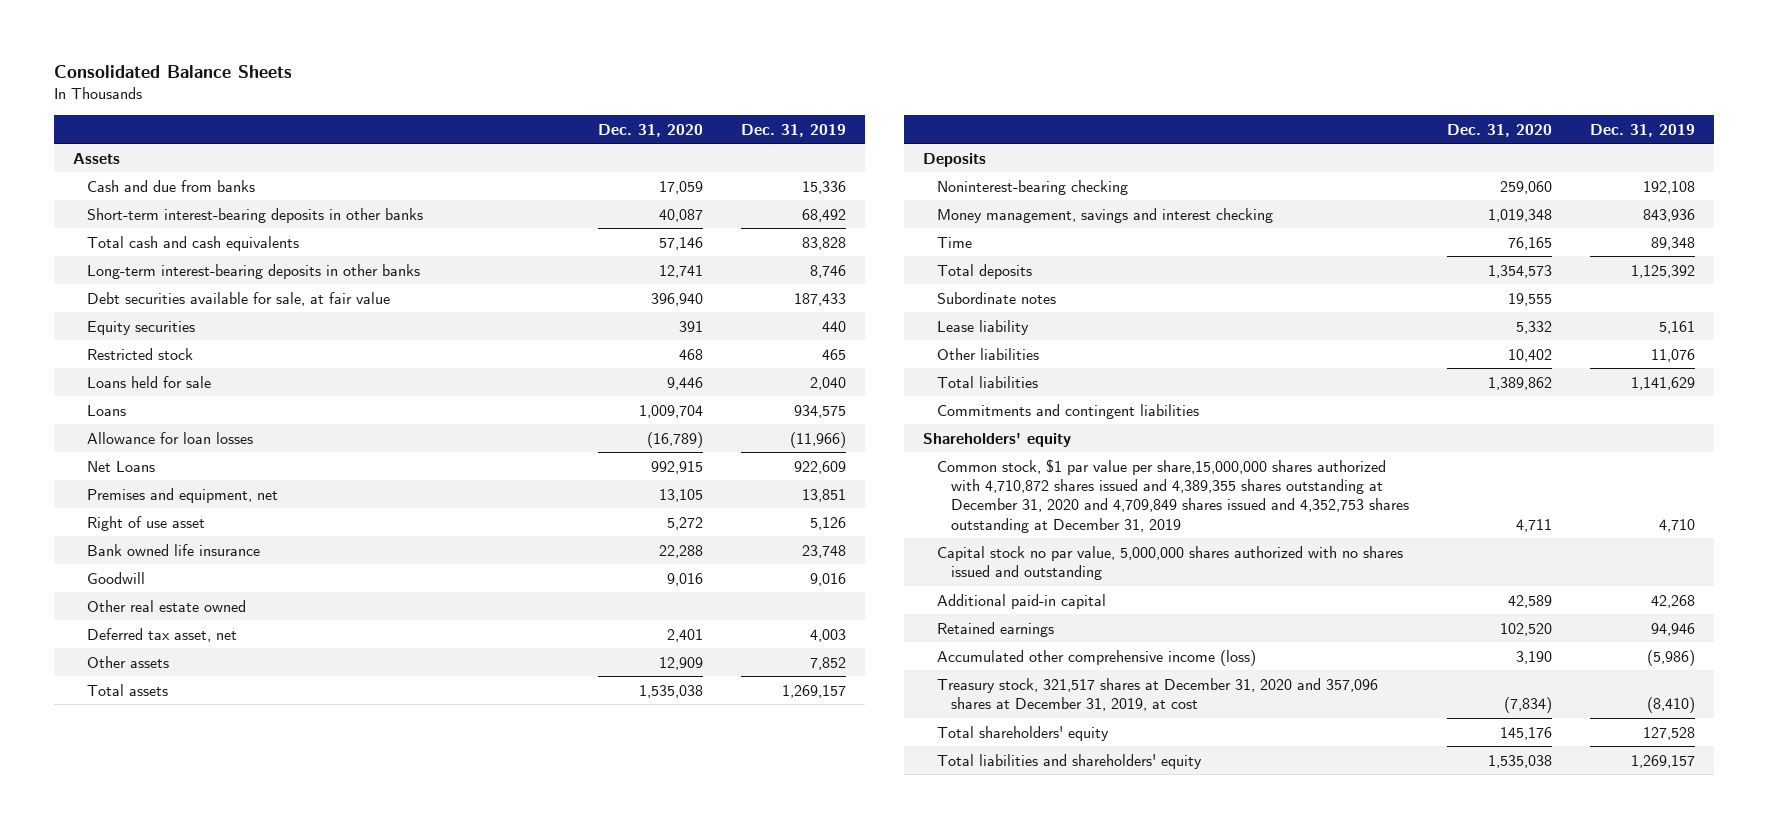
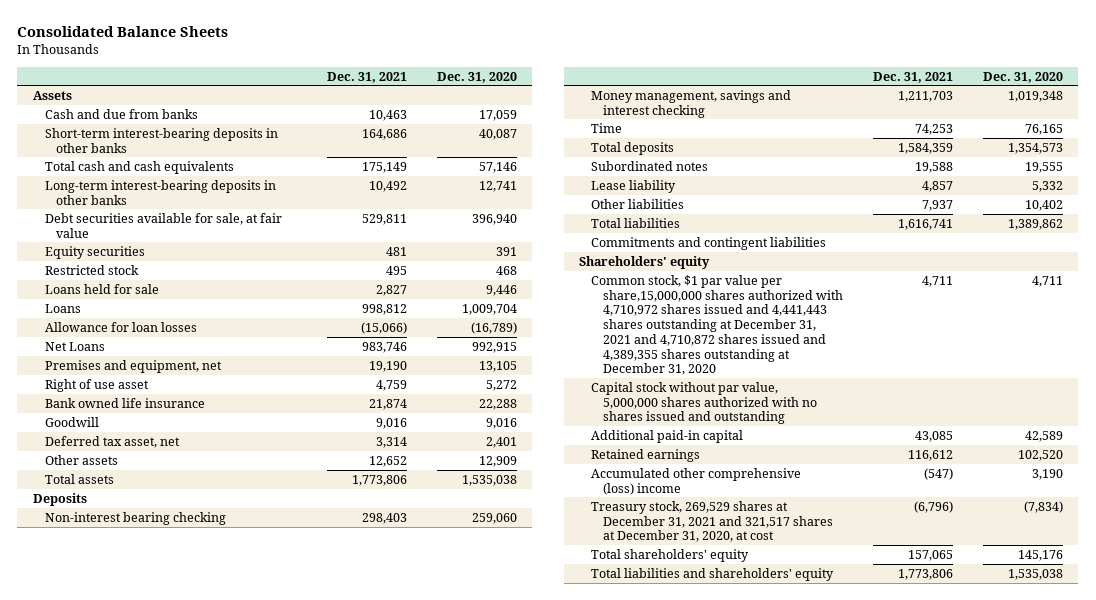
[740,123,846,137] Dec. 31, 2019 -> none
none -> [326,71,407,83] Dec. 31, 2021
[87,599,247,612] Other real estate owned -> none
[936,179,1128,195] Noninterest-bearing checking -> [44,511,226,525] Non-interest bearing checking
[936,291,1056,304] Subordinate notes -> [590,160,708,171] Subordinated notes
[936,458,1409,533] Common stock, $1 par value per share,15,000,000 shares authorized with 4,710,872 shares issued and 4,389,355 shares outstanding at December 31, 2020 and 4,709,849 shares issued and 4,352,753 shares outstanding at December 31, 2019 -> [590,274,843,376] Common stock, $1 par value per share,15,000,000 shares authorized with 4,710,972 shares issued and 4,441,443 shares outstanding at December 31, 2021 and 4,710,872 shares issued and 4,389,355 shares outstanding at December 31, 2020
[936,545,1403,581] Capital stock no par value, 5,000,000 shares authorized with no shares issued and outstanding -> [590,381,817,425] Capital stock without par value, 5,000,000 shares authorized with no shares issued and outstanding
[936,649,1256,666] Accumulated other comprehensive income (loss) -> [590,467,801,495] Accumulated other comprehensive (loss) income
[936,677,1378,712] Treasury stock, 321,517 shares at December 31, 2020 and 357,096 shares at December 31, 2019, at cost -> [590,500,833,543] Treasury stock, 269,529 shares at December 31, 2021 and 321,517 shares at December 31, 2020, at cost

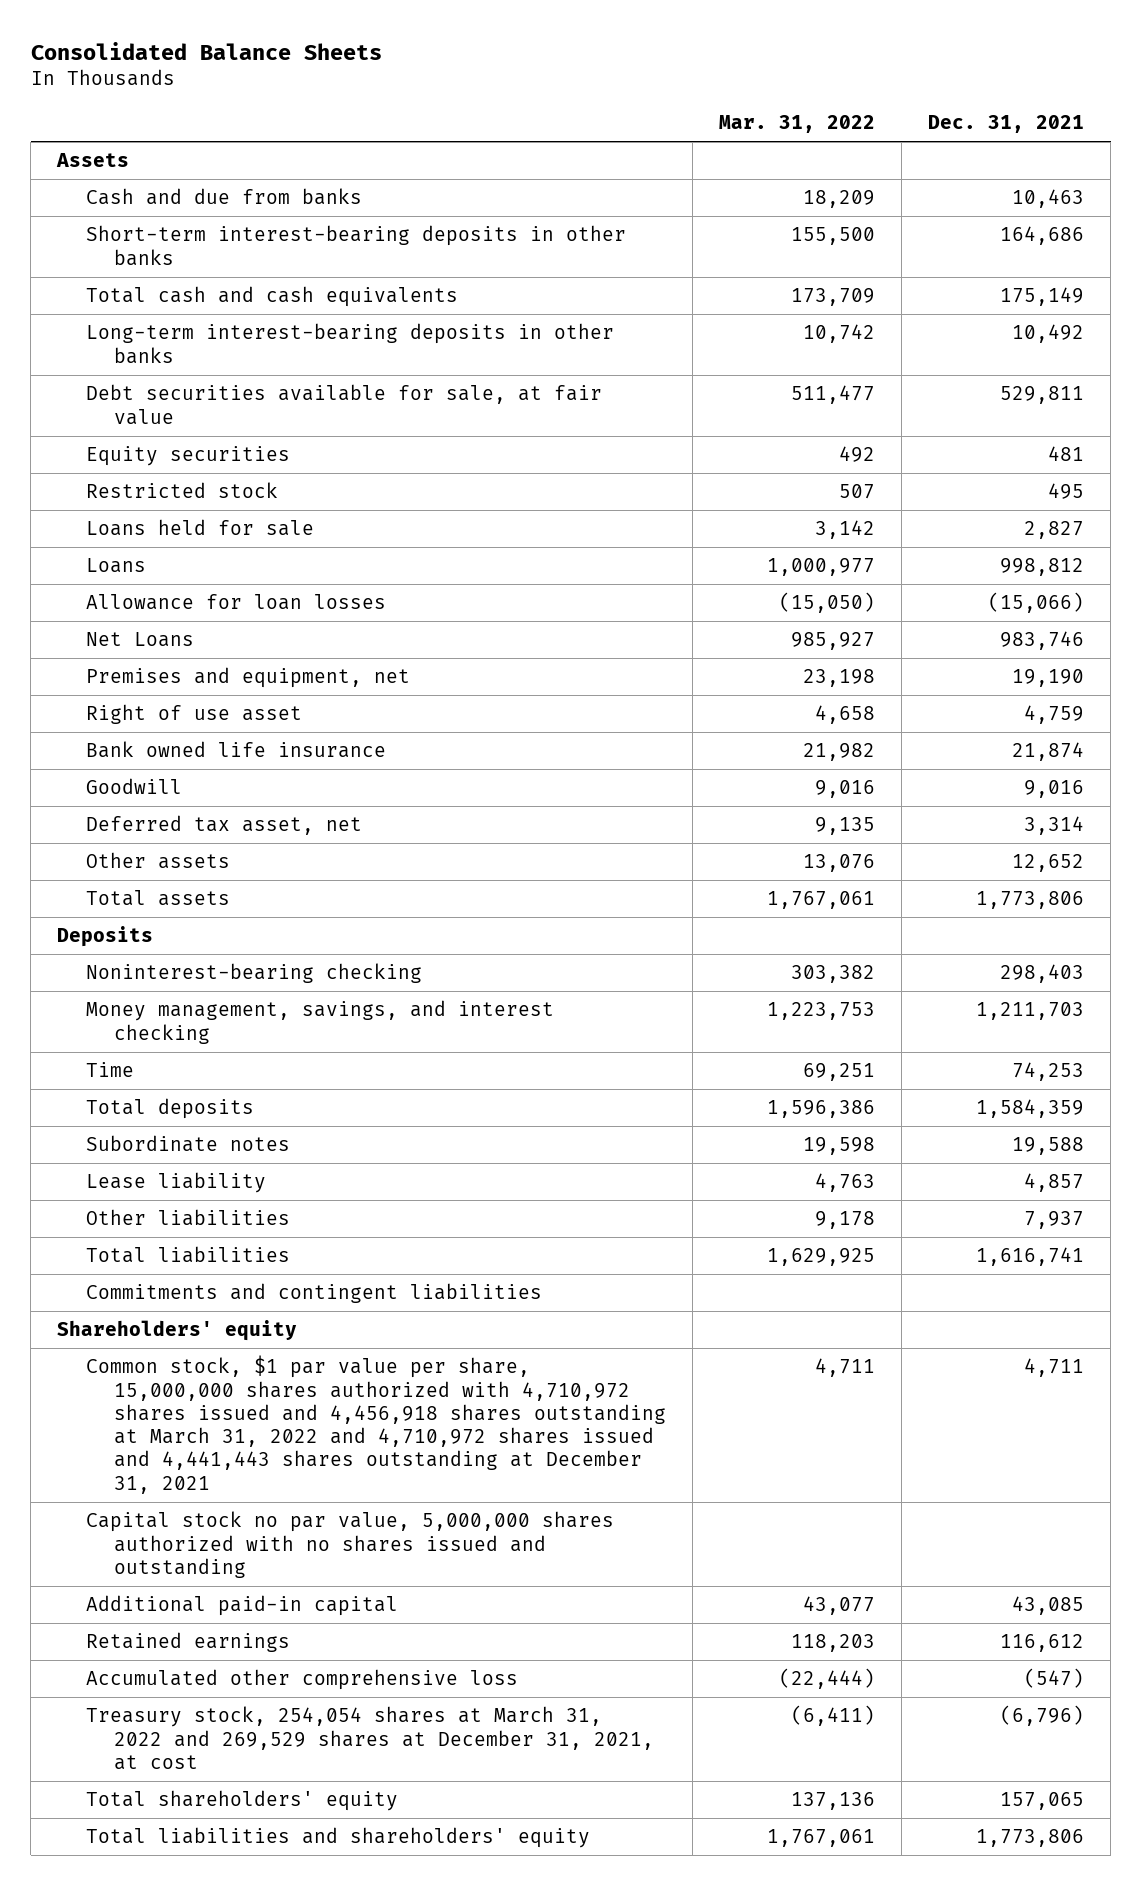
[436,71,517,83] Dec. 31, 2020 -> none
none -> [719,115,876,134] Mar. 31, 2022
[44,511,226,525] Non-interest bearing checking -> [85,963,422,984] Noninterest-bearing checking
[590,89,791,118] Money management, savings and interest checking -> [85,1000,554,1044] Money management, savings, and interest checking
[590,160,708,171] Subordinated notes -> [85,1135,290,1153] Subordinate notes
[590,274,843,376] Common stock, $1 par value per share,15,000,000 shares authorized with 4,710,972 shares issued and 4,441,443 shares outstanding at December 31, 2021 and 4,710,872 shares issued and 4,389,355 shares outstanding at December 31, 2020 -> [85,1355,667,1494] Common stock, $1 par value per share, 15,000,000 shares authorized with 4,710,972 shares issued and 4,456,918 shares outstanding at March 31, 2022 and 4,710,972 shares issued and 4,441,443 shares outstanding at December 31, 2021
[590,381,817,425] Capital stock without par value, 5,000,000 shares authorized with no shares issued and outstanding -> [85,1511,614,1578] Capital stock no par value, 5,000,000 shares authorized with no shares issued and outstanding
[590,467,801,495] Accumulated other comprehensive (loss) income -> [85,1669,518,1691] Accumulated other comprehensive loss
[590,500,833,543] Treasury stock, 269,529 shares at December 31, 2021 and 321,517 shares at December 31, 2020, at cost -> [85,1706,655,1770] Treasury stock, 254,054 shares at March 31, 2022 and 269,529 shares at December 31, 2021, at cost

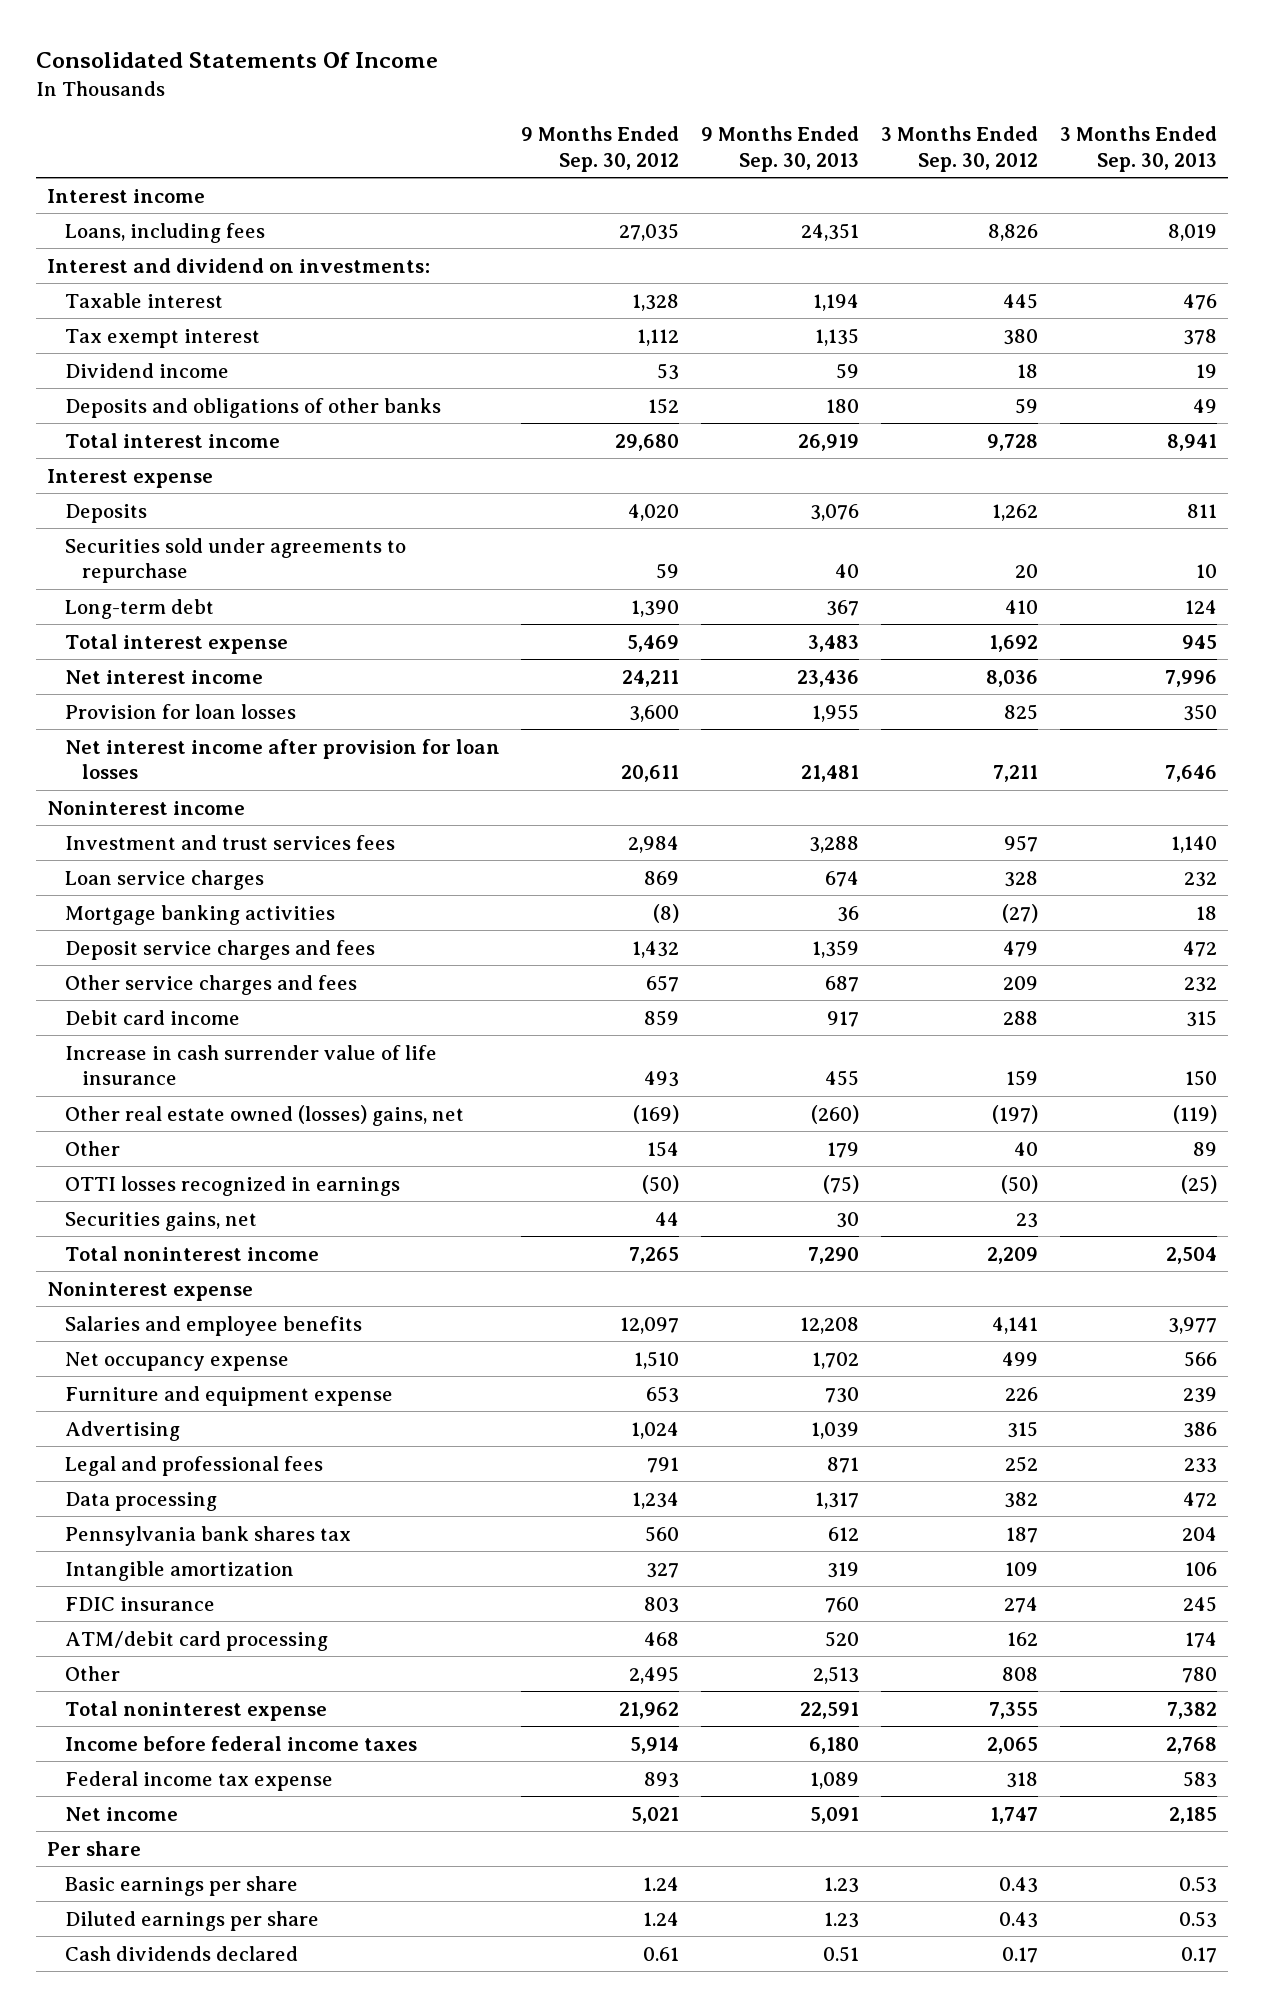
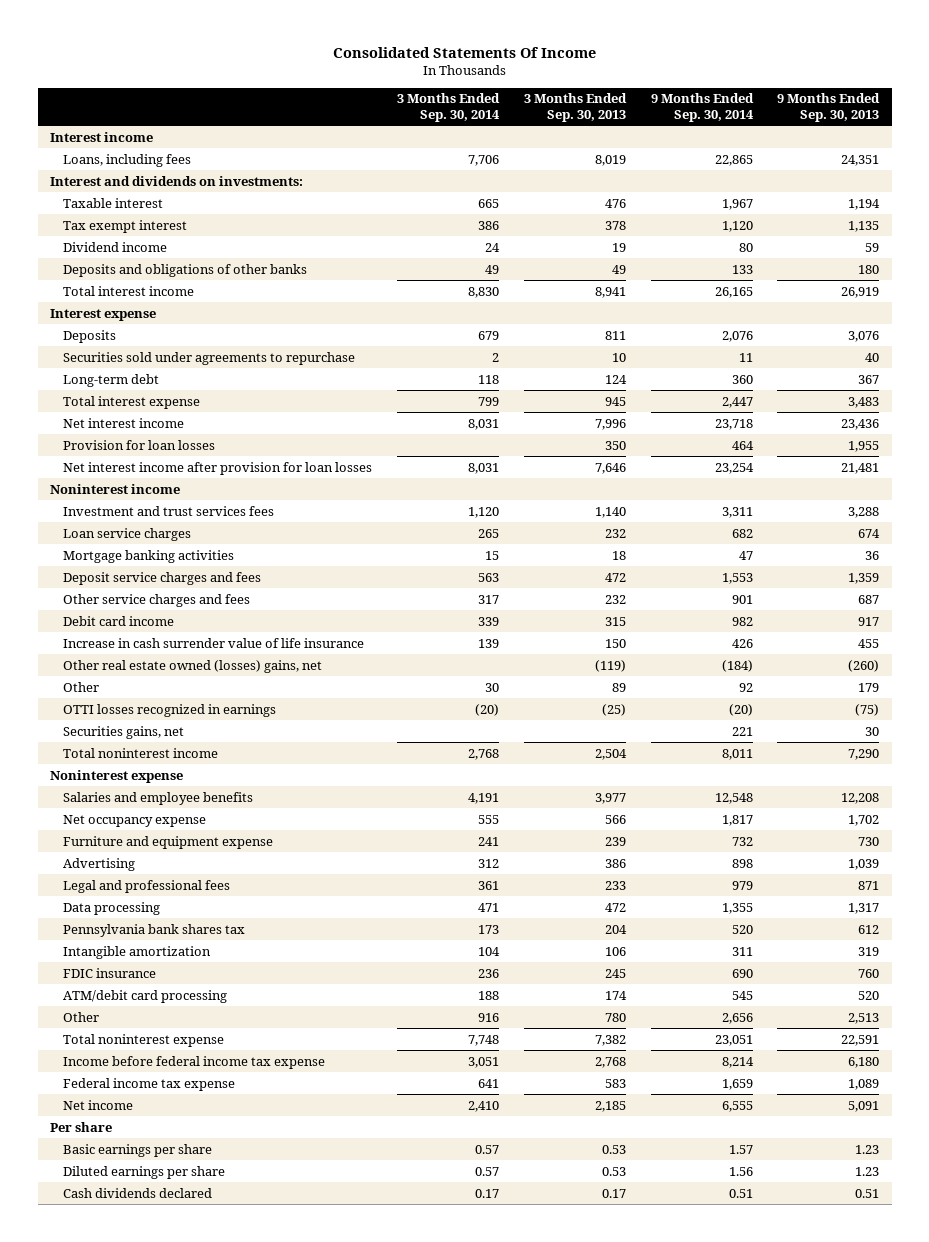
[521,125,680,172] 9 Months Ended Sep. 30, 2012 -> none
[881,125,1039,172] 3 Months Ended Sep. 30, 2012 -> none
none -> [397,93,501,122] 3 Months Ended Sep. 30, 2014
none -> [650,93,754,122] 9 Months Ended Sep. 30, 2014
[47,257,431,273] Interest and dividend on investments: -> [49,175,303,186] Interest and dividends on investments:
[64,1735,417,1751] Income before federal income taxes -> [63,1055,326,1069] Income before federal income tax expense

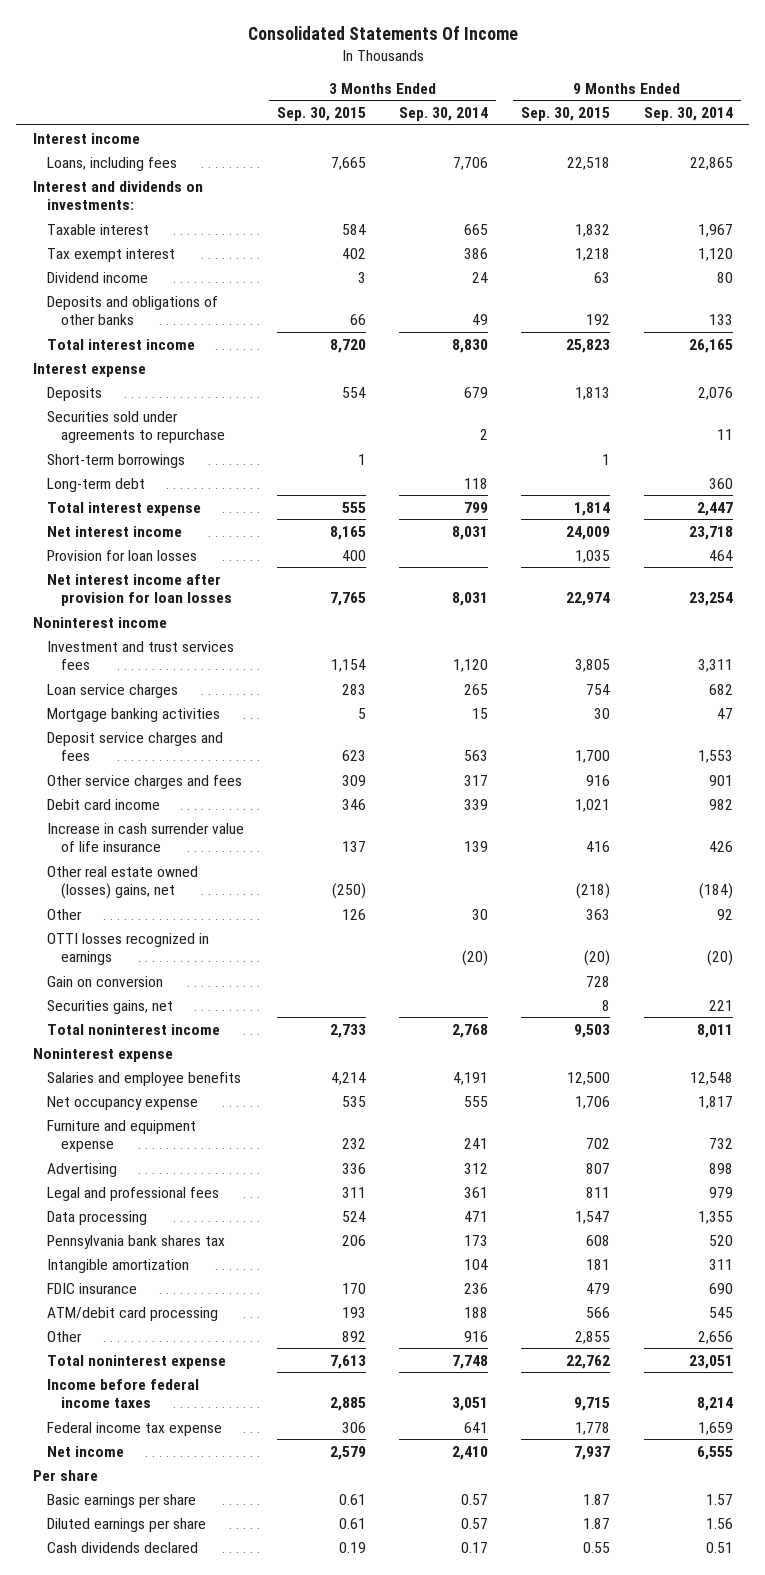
[523,93,627,122] 3 Months Ended Sep. 30, 2013 -> none
[777,93,881,122] 9 Months Ended Sep. 30, 2013 -> none
none -> [276,107,366,122] Sep. 30, 2015
none -> [521,107,611,122] Sep. 30, 2015
none -> [46,453,185,468] Short-term borrowings
none -> [46,975,163,987] Gain on conversion
[63,1055,326,1069] Income before federal income tax expense -> [46,1378,199,1409] Income before federal income taxes

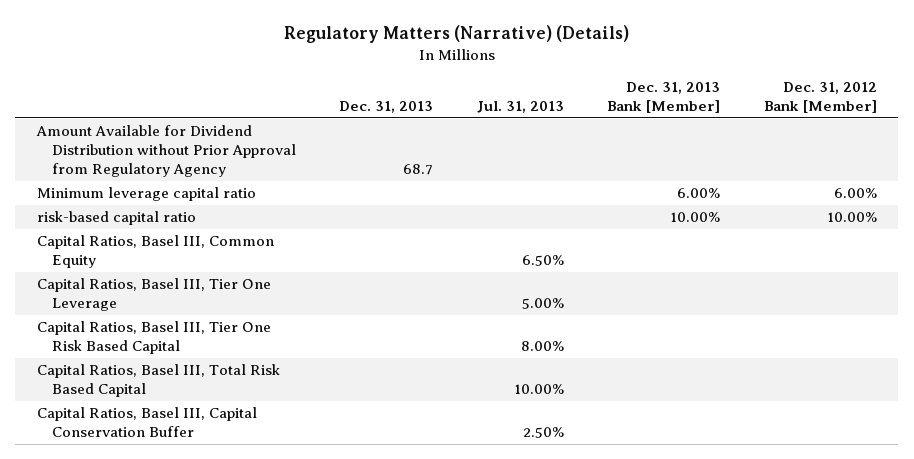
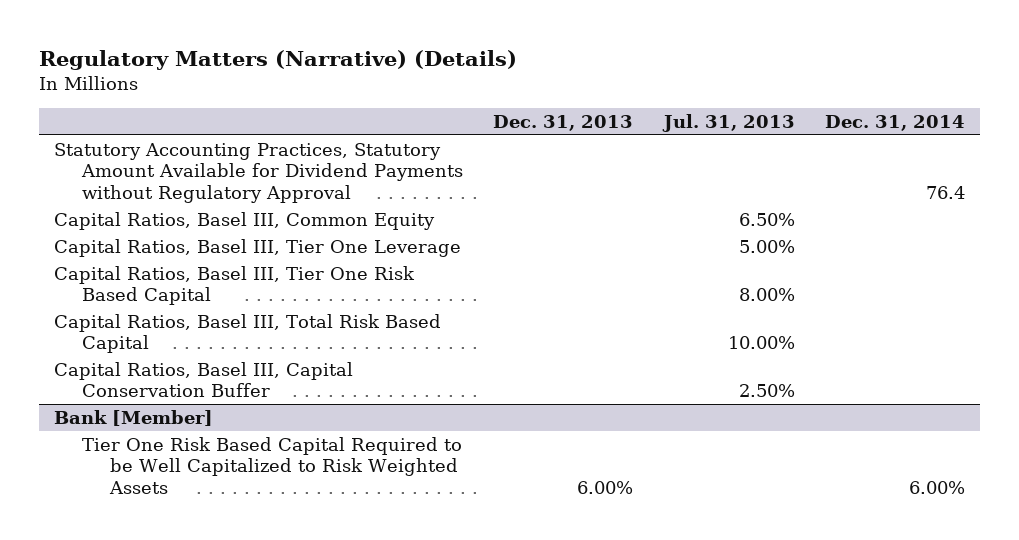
[607,82,721,114] Dec. 31, 2013 Bank [Member] -> none
[763,82,877,114] Dec. 31, 2012 Bank [Member] -> none
none -> [825,114,966,131] Dec. 31, 2014
[36,125,297,177] Amount Available for Dividend Distribution without Prior Approval from Regulatory Agency -> none
[37,187,257,202] Minimum leverage capital ratio -> none
[37,211,197,226] risk-based capital ratio -> none
none -> [54,142,464,203] Statutory Accounting Practices, Statutory Amount Available for Dividend Payments without Regulatory Approval
none -> [54,409,214,426] Bank [Member]
none -> [82,436,463,494] Tier One Risk Based Capital Required to be Well Capitalized to Risk Weighted Assets

